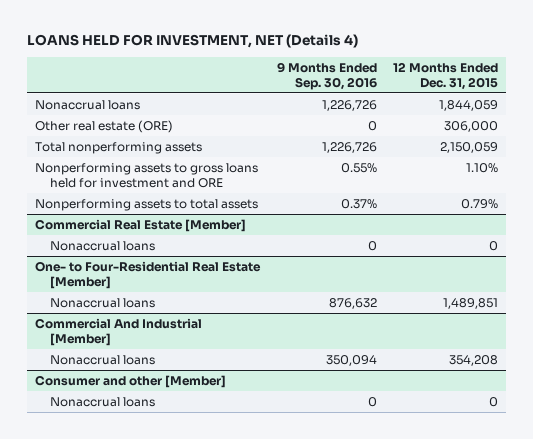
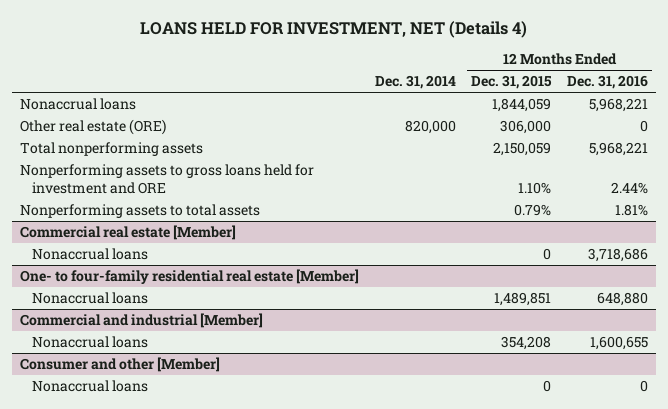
[276,61,377,90] 9 Months Ended Sep. 30, 2016 -> none
none -> [374,75,456,90] Dec. 31, 2014
none -> [566,75,648,90] Dec. 31, 2016
[35,218,247,232] Commercial Real Estate [Member] -> [19,225,236,241] Commercial real estate [Member]
[35,260,262,289] One- to Four-Residential Real Estate [Member] -> [19,269,359,285] One- to four-family residential real estate [Member]
[35,317,203,346] Commercial And Industrial [Member] -> [19,313,263,329] Commercial and industrial [Member]

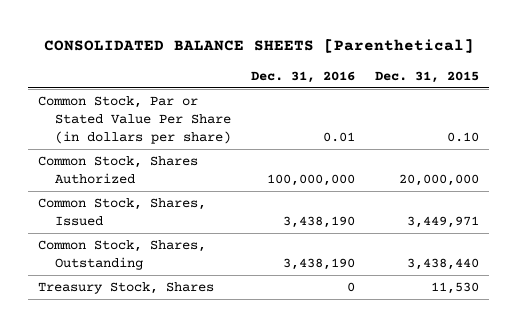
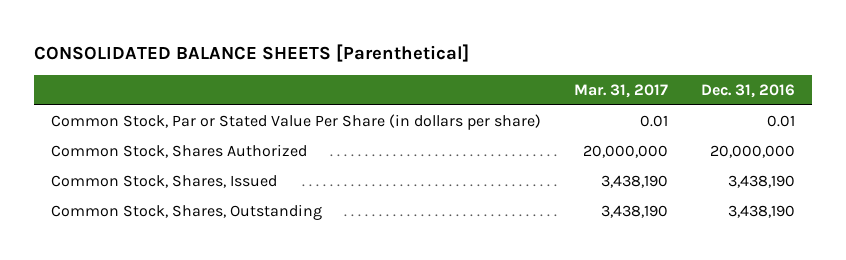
[374,71,479,84] Dec. 31, 2015 -> none
none -> [573,83,668,98] Mar. 31, 2017
[267,173,356,186] 100,000,000 -> [710,145,796,159] 20,000,000
[38,281,215,294] Treasury Stock, Shares -> none

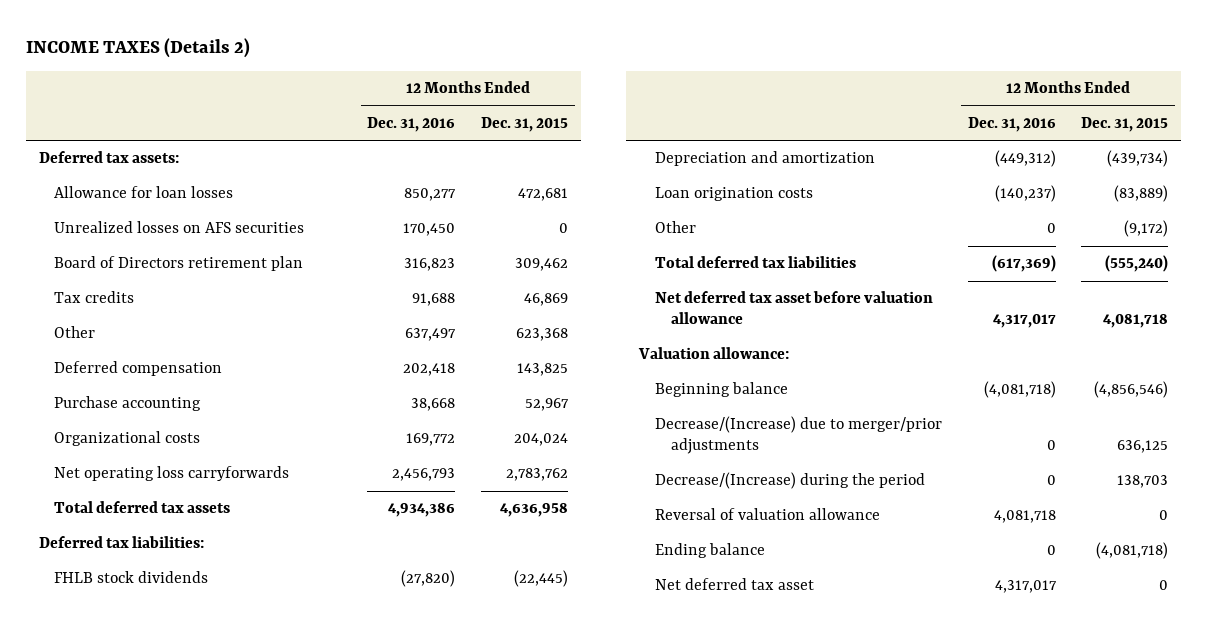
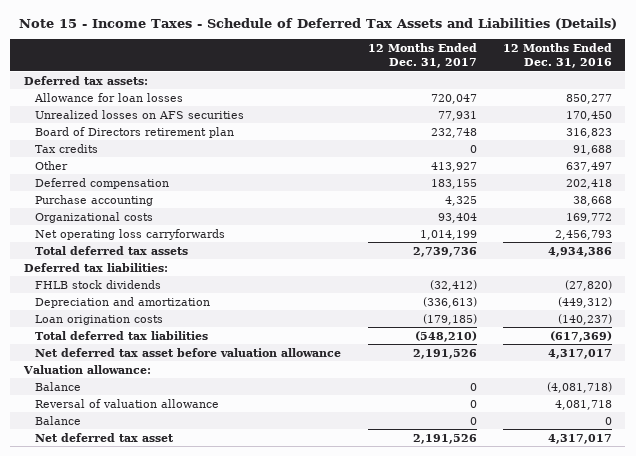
[25,38,250,59] INCOME TAXES (Details 2) -> [18,17,617,30] Note 15 - Income Taxes - Schedule of Deferred Tax Assets and Liabilities (Details)
[481,117,569,133] Dec. 31, 2015 -> none
none -> [367,42,477,68] 12 Months Ended Dec. 31, 2017
[654,221,696,234] Other -> none
[654,416,942,455] Decrease/(Increase) due to merger/prior adjustments -> none
[654,472,925,490] Decrease/(Increase) during the period -> none
[654,382,788,398] Beginning balance -> [34,381,81,391] Balance
[654,543,765,559] Ending balance -> [34,415,81,425] Balance

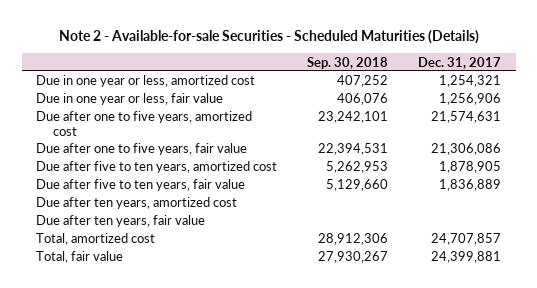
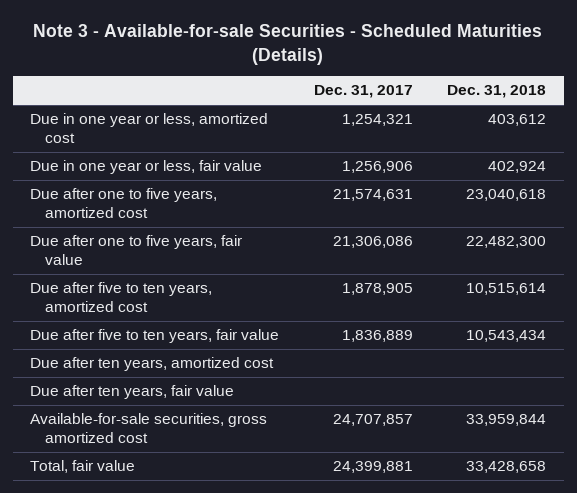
[58,29,479,44] Note 2 - Available-for-sale Securities - Scheduled Maturities (Details) -> [33,24,543,65] Note 3 - Available-for-sale Securities - Scheduled Maturities (Details)
[307,56,389,69] Sep. 30, 2018 -> none
none -> [447,85,547,99] Dec. 31, 2018
[36,233,156,246] Total, amortized cost -> [30,413,268,444] Available-for-sale securities, gross amortized cost

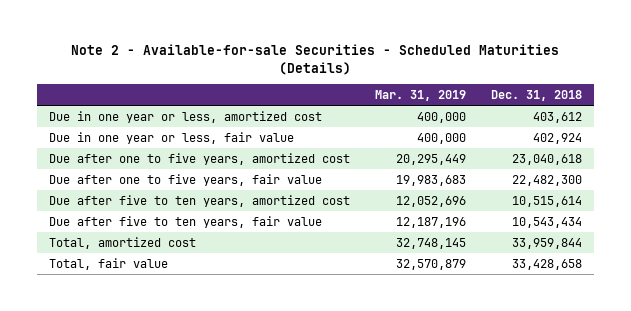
[33,24,543,65] Note 3 - Available-for-sale Securities - Scheduled Maturities (Details) -> [71,43,560,75] Note 2 - Available-for-sale Securities - Scheduled Maturities (Details)
[313,85,413,99] Dec. 31, 2017 -> none
none -> [374,89,466,101] Mar. 31, 2019
[30,357,275,372] Due after ten years, amortized cost -> none
[30,385,235,400] Due after ten years, fair value -> none
[30,413,268,444] Available-for-sale securities, gross amortized cost -> [49,236,197,249] Total, amortized cost

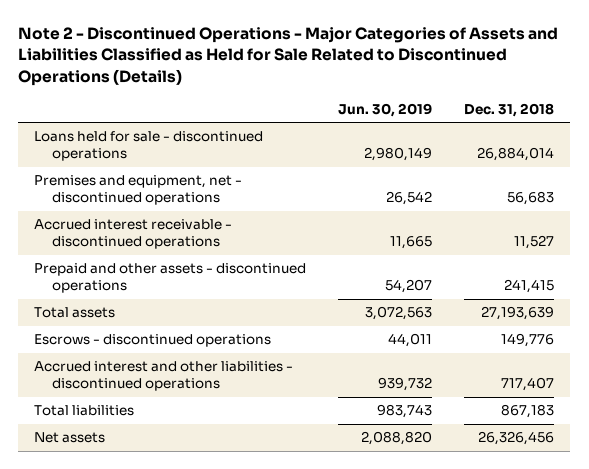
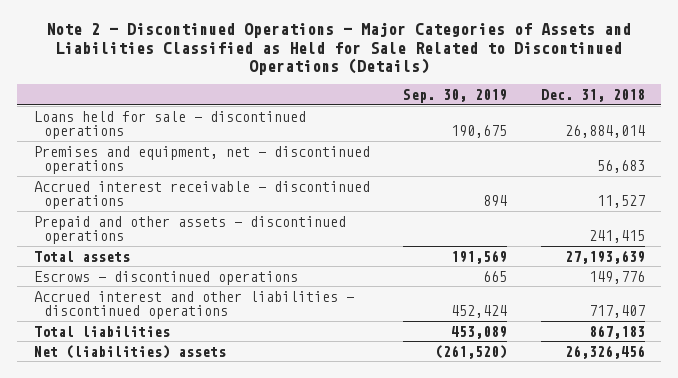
[338,102,433,117] Jun. 30, 2019 -> none
none -> [403,88,508,103] Sep. 30, 2019
[34,432,106,444] Net assets -> [33,344,226,359] Net (liabilities) assets

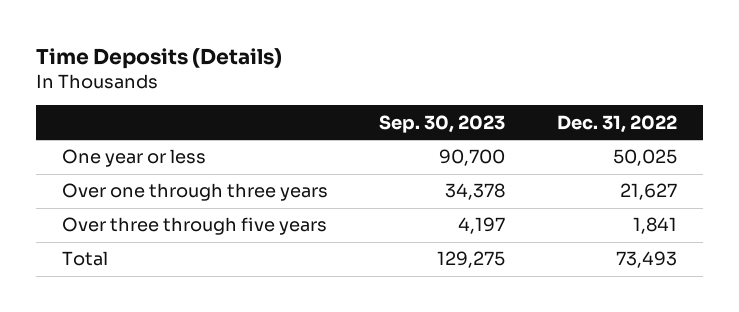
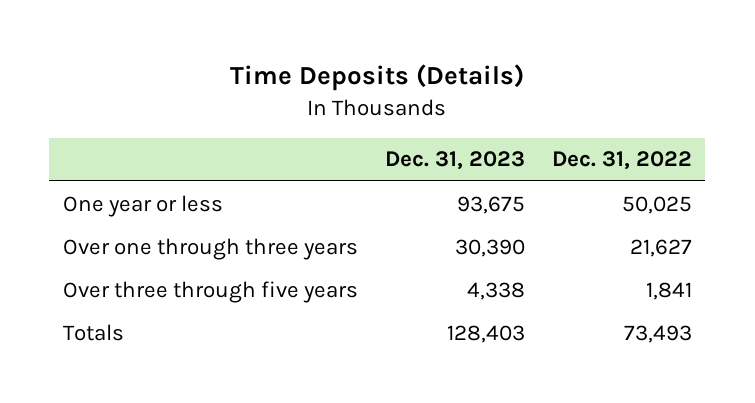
[379,114,506,133] Sep. 30, 2023 -> none
none -> [384,151,525,171] Dec. 31, 2023
[61,251,108,267] Total -> [62,323,124,341] Totals

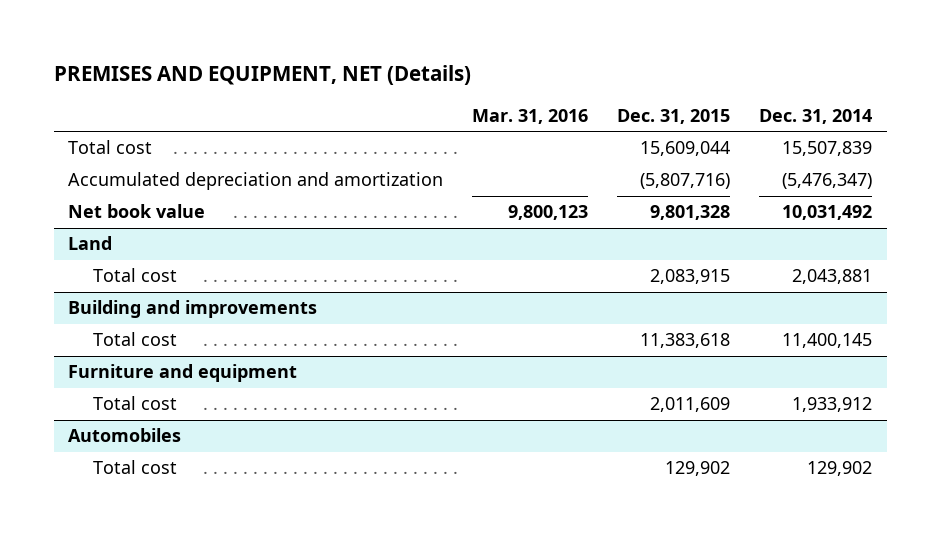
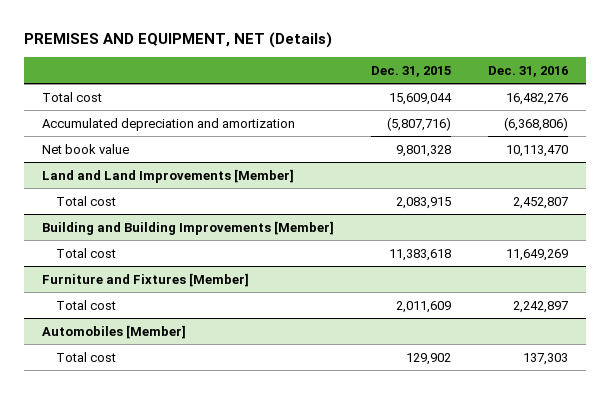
[472,108,589,124] Mar. 31, 2016 -> none
[759,108,873,124] Dec. 31, 2014 -> none
none -> [487,65,568,77] Dec. 31, 2016
[68,236,113,251] Land -> none
none -> [42,168,295,183] Land and Land Improvements [Member]
[68,300,318,319] Building and improvements -> [42,220,335,235] Building and Building Improvements [Member]
[68,364,298,383] Furniture and equipment -> [42,272,250,287] Furniture and Fixtures [Member]
[68,428,182,443] Automobiles -> [42,324,187,339] Automobiles [Member]

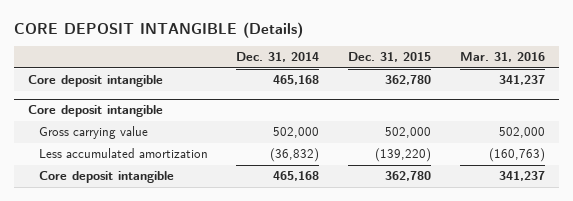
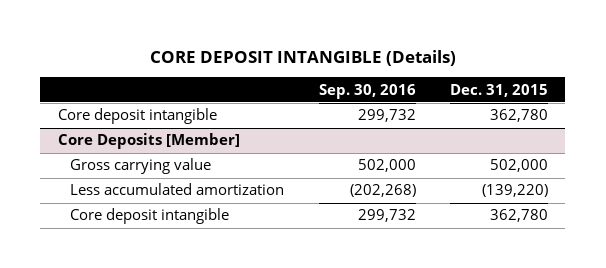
[236,52,320,63] Dec. 31, 2014 -> none
[459,52,545,63] Mar. 31, 2016 -> none
none -> [318,83,416,99] Sep. 30, 2016
[28,105,164,118] Core deposit intangible -> [57,133,240,150] Core Deposits [Member]

